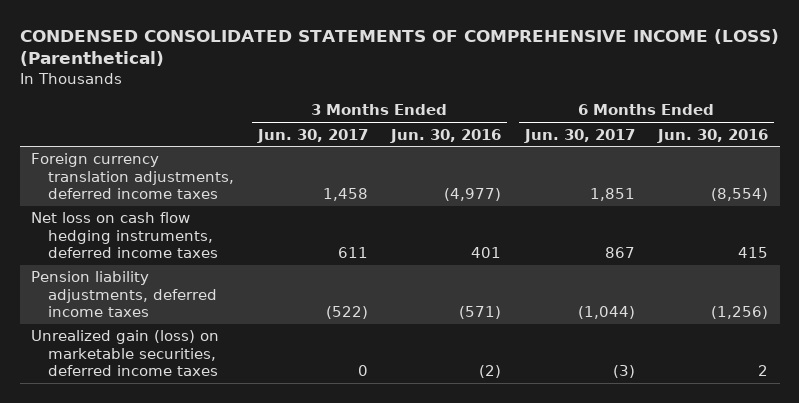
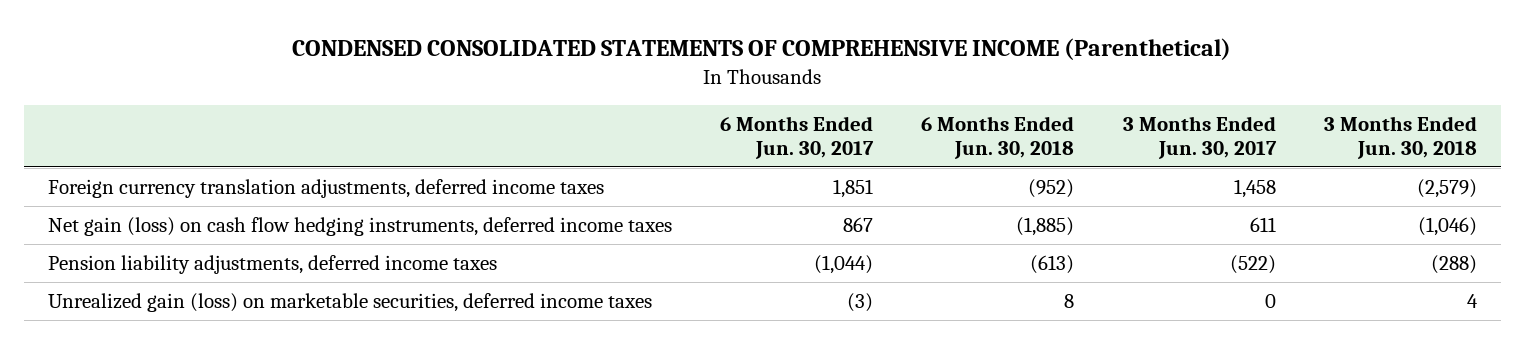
[19,28,779,67] CONDENSED CONSOLIDATED STATEMENTS OF COMPREHENSIVE INCOME (LOSS) (Parenthetical) -> [292,38,1232,61] CONDENSED CONSOLIDATED STATEMENTS OF COMPREHENSIVE INCOME (Parenthetical)
[390,128,502,143] Jun. 30, 2016 -> none
[657,128,769,143] Jun. 30, 2016 -> none
none -> [921,115,1075,160] 6 Months Ended Jun. 30, 2018
none -> [1323,115,1477,160] 3 Months Ended Jun. 30, 2018
[31,212,218,259] Net loss on cash flow hedging instruments, deferred income taxes -> [47,216,672,236] Net gain (loss) on cash flow hedging instruments, deferred income taxes

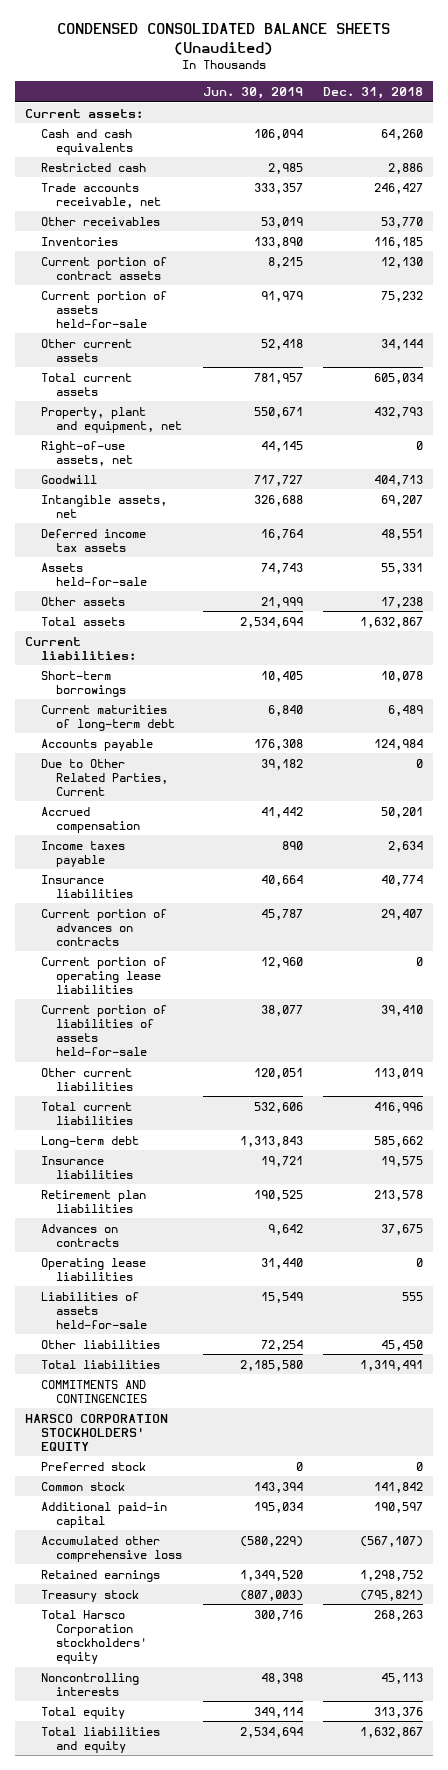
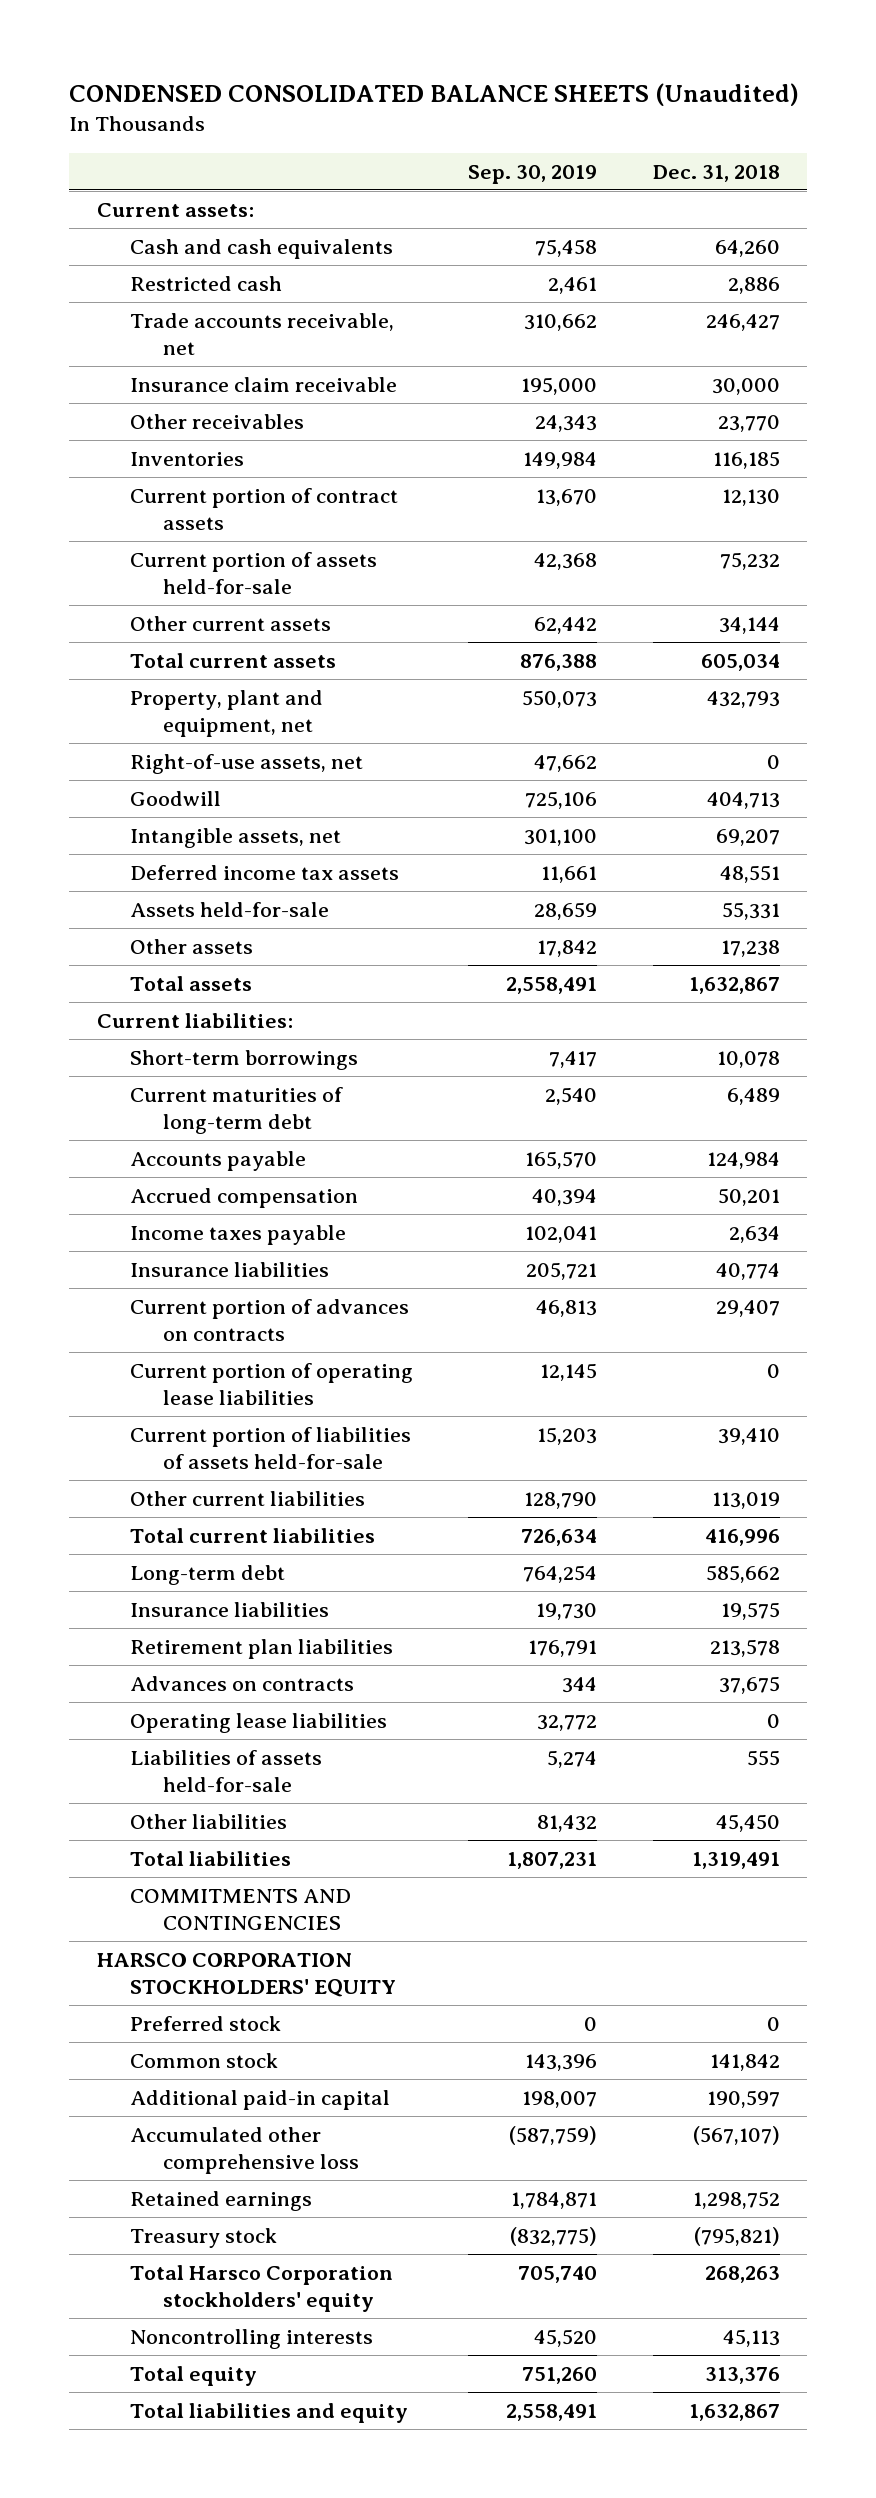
[202,87,303,100] Jun. 30, 2019 -> none
none -> [468,164,598,184] Sep. 30, 2019
none -> [129,376,397,392] Insurance claim receivable
[381,216,424,228] 53,770 -> [717,414,780,432] 23,770
[40,758,168,796] Due to Other Related Parties, Current -> none

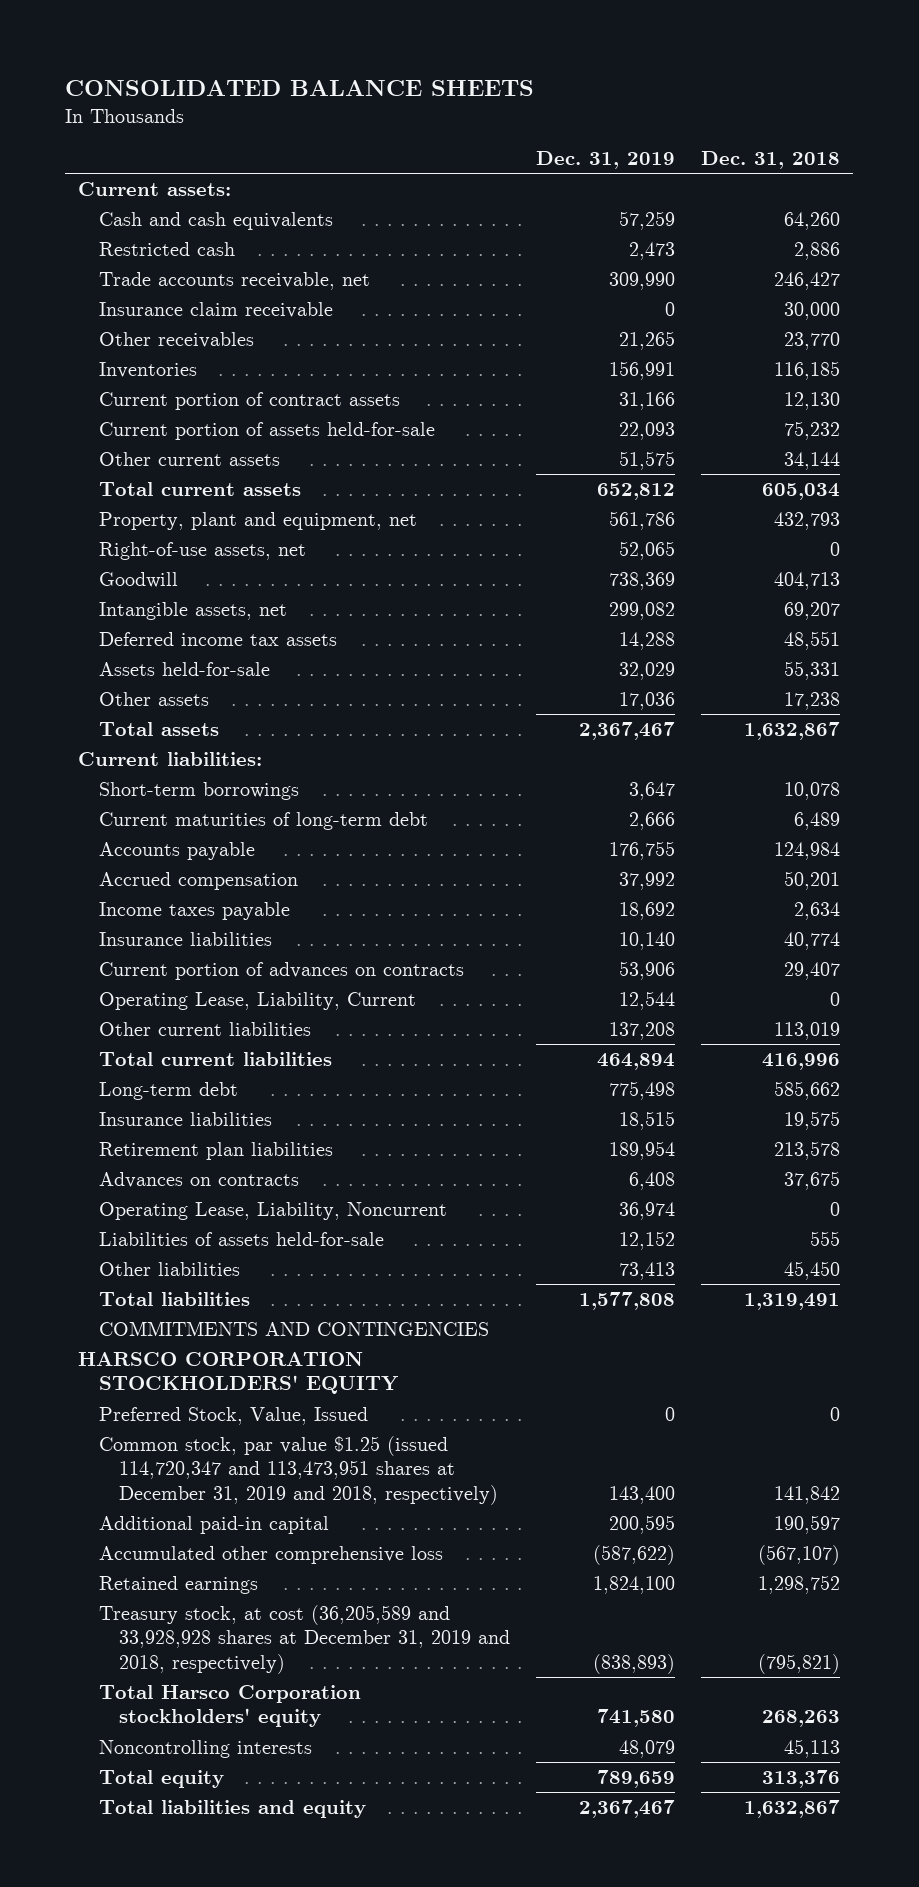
[68,83,799,107] CONDENSED CONSOLIDATED BALANCE SHEETS (Unaudited) -> [65,80,535,97] CONSOLIDATED BALANCE SHEETS
[468,164,598,184] Sep. 30, 2019 -> none
none -> [536,150,676,169] Dec. 31, 2019
[129,1426,411,1469] Current portion of liabilities of assets held-for-sale -> none
[129,1362,413,1405] Current portion of operating lease liabilities -> [98,992,416,1011] Operating Lease, Liability, Current
[129,1712,387,1733] Operating lease liabilities -> [98,1202,447,1221] Operating Lease, Liability, Noncurrent
[129,2015,281,2031] Preferred stock -> [98,1407,368,1426] Preferred Stock, Value, Issued
[129,2052,278,2068] Common stock -> [98,1436,499,1505] Common stock, par value $1.25 (issued 114,720,347 and 113,473,951 shares at December 31, 2019 and 2018, respectively)
[129,2227,277,2248] Treasury stock -> [98,1605,511,1674] Treasury stock, at cost (36,205,589 and 33,928,928 shares at December 31, 2019 and 2018, respectively)

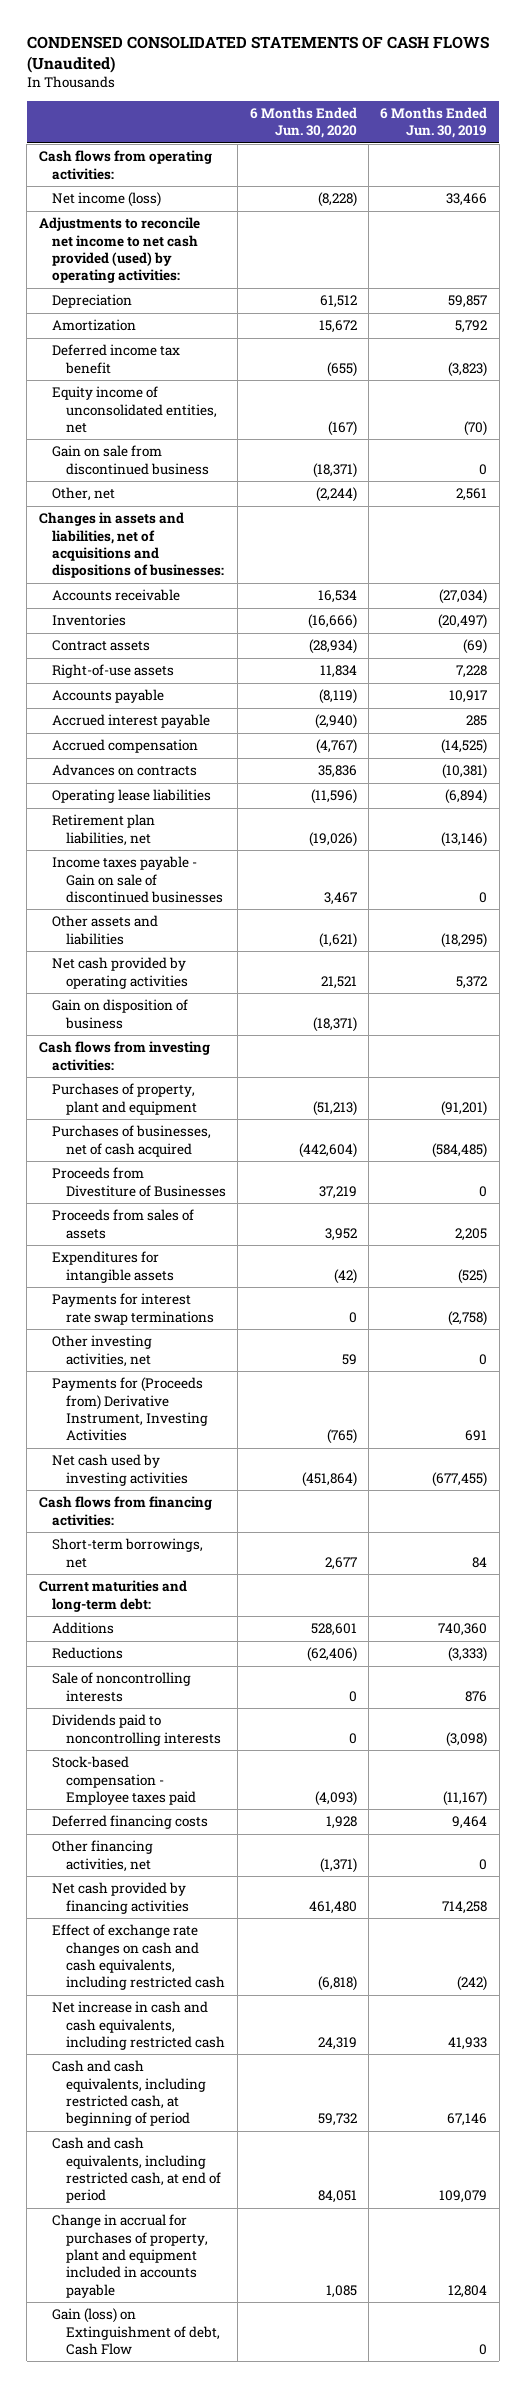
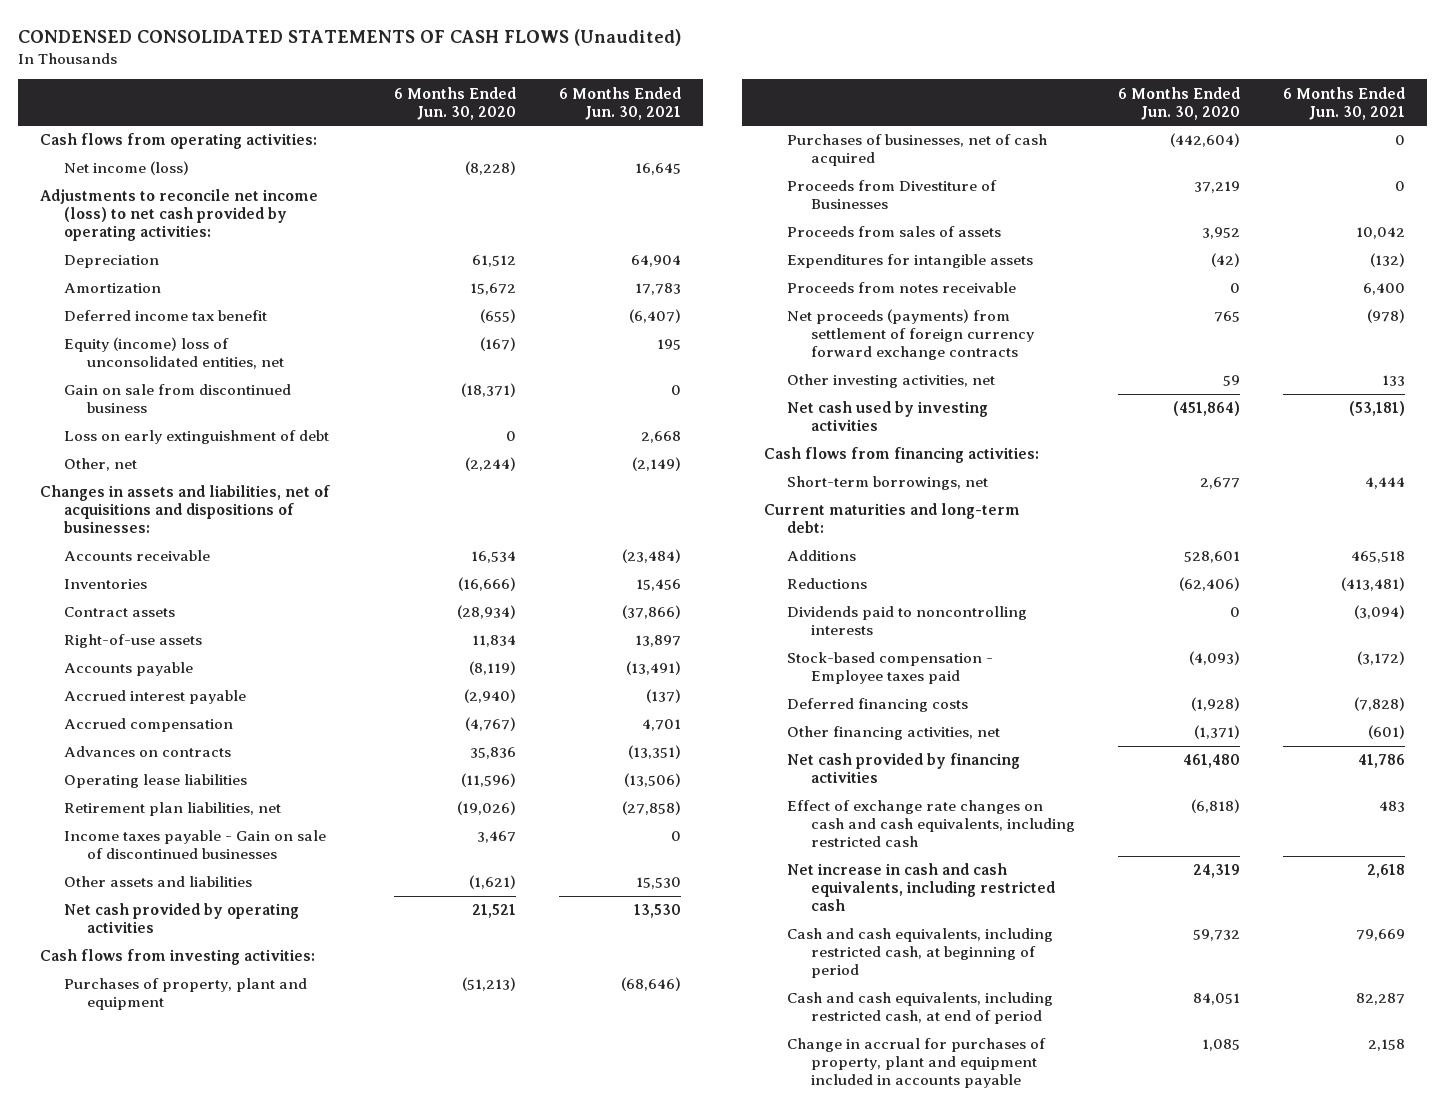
[380,107,488,139] 6 Months Ended Jun. 30, 2019 -> none
none -> [559,86,682,120] 6 Months Ended Jun. 30, 2021
[38,217,200,284] Adjustments to reconcile net income to net cash provided (used) by operating activities: -> [39,189,318,242] Adjustments to reconcile net income (loss) to net cash provided by operating activities:
[52,386,217,433] Equity income of unconsolidated entities, net -> [63,337,285,370] Equity (income) loss of unconsolidated entities, net
none -> [63,430,329,445] Loss on early extinguishment of debt
[52,999,189,1029] Gain on disposition of business -> none
[52,1293,214,1325] Payments for interest rate swap terminations -> none
none -> [787,282,1017,294] Proceeds from notes receivable
none -> [787,309,1034,361] Net proceeds (payments) from settlement of foreign currency forward exchange contracts
[52,1377,208,1442] Payments for (Proceeds from) Derivative Instrument, Investing Activities -> none
[52,1672,192,1702] Sale of noncontrolling interests -> none
[325,1816,357,1830] 1,928 -> [1190,697,1240,712] (1,928)
[52,2308,220,2355] Gain (loss) on Extinguishment of debt, Cash Flow -> none

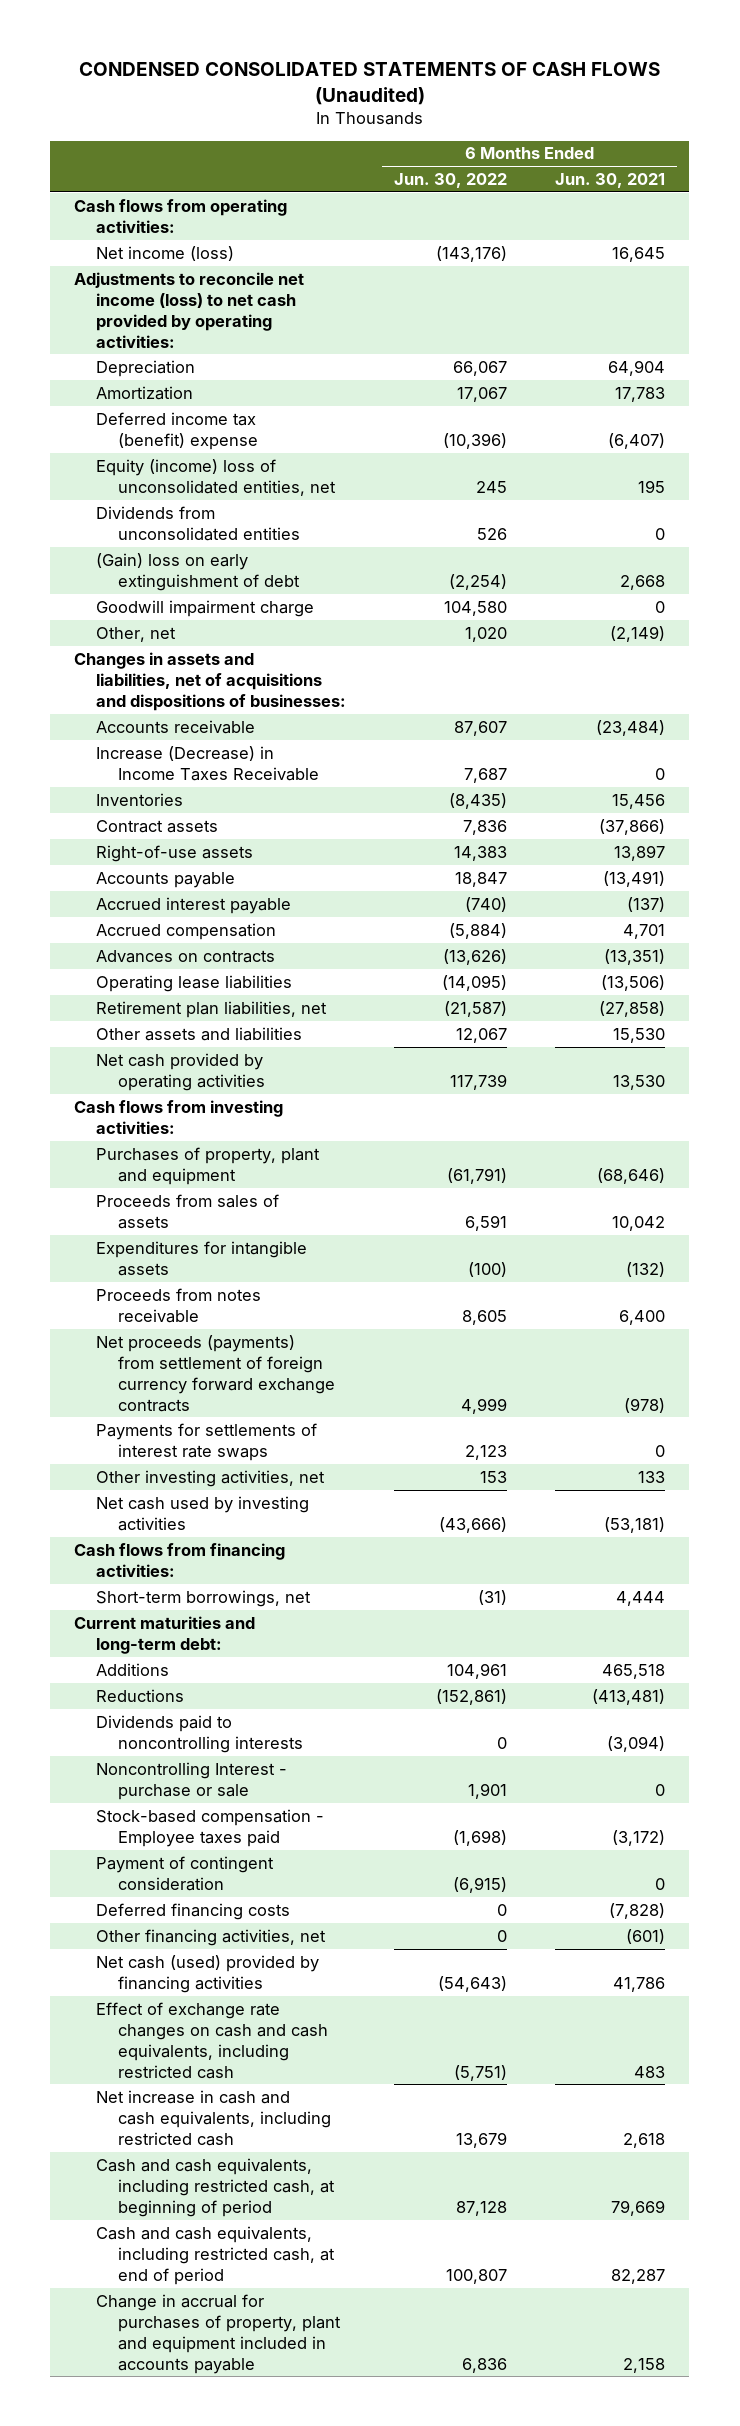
[394,86,517,120] 6 Months Ended Jun. 30, 2020 -> none
none -> [394,172,508,188] Jun. 30, 2022
[63,310,267,322] Deferred income tax benefit -> [96,411,258,450] Deferred income tax (benefit) expense
[63,384,291,414] Gain on sale from discontinued business -> none
none -> [96,505,300,541] Dividends from unconsolidated entities
[63,430,329,445] Loss on early extinguishment of debt -> [96,552,300,591] (Gain) loss on early extinguishment of debt
none -> [96,599,315,617] Goodwill impairment charge
none -> [96,745,319,781] Increase (Decrease) in Income Taxes Receivable
[63,830,326,860] Income taxes payable - Gain on sale of discontinued businesses -> none
[787,134,1048,167] Purchases of businesses, net of cash acquired -> none
[787,180,998,210] Proceeds from Divestiture of Businesses -> none
none -> [96,1422,318,1461] Payments for settlements of interest rate swaps
none -> [96,1761,288,1800] Noncontrolling Interest - purchase or sale
none -> [96,1855,275,1891] Payment of contingent consideration
[787,753,1021,784] Net cash provided by financing activities -> [96,1954,320,1993] Net cash (used) provided by financing activities

